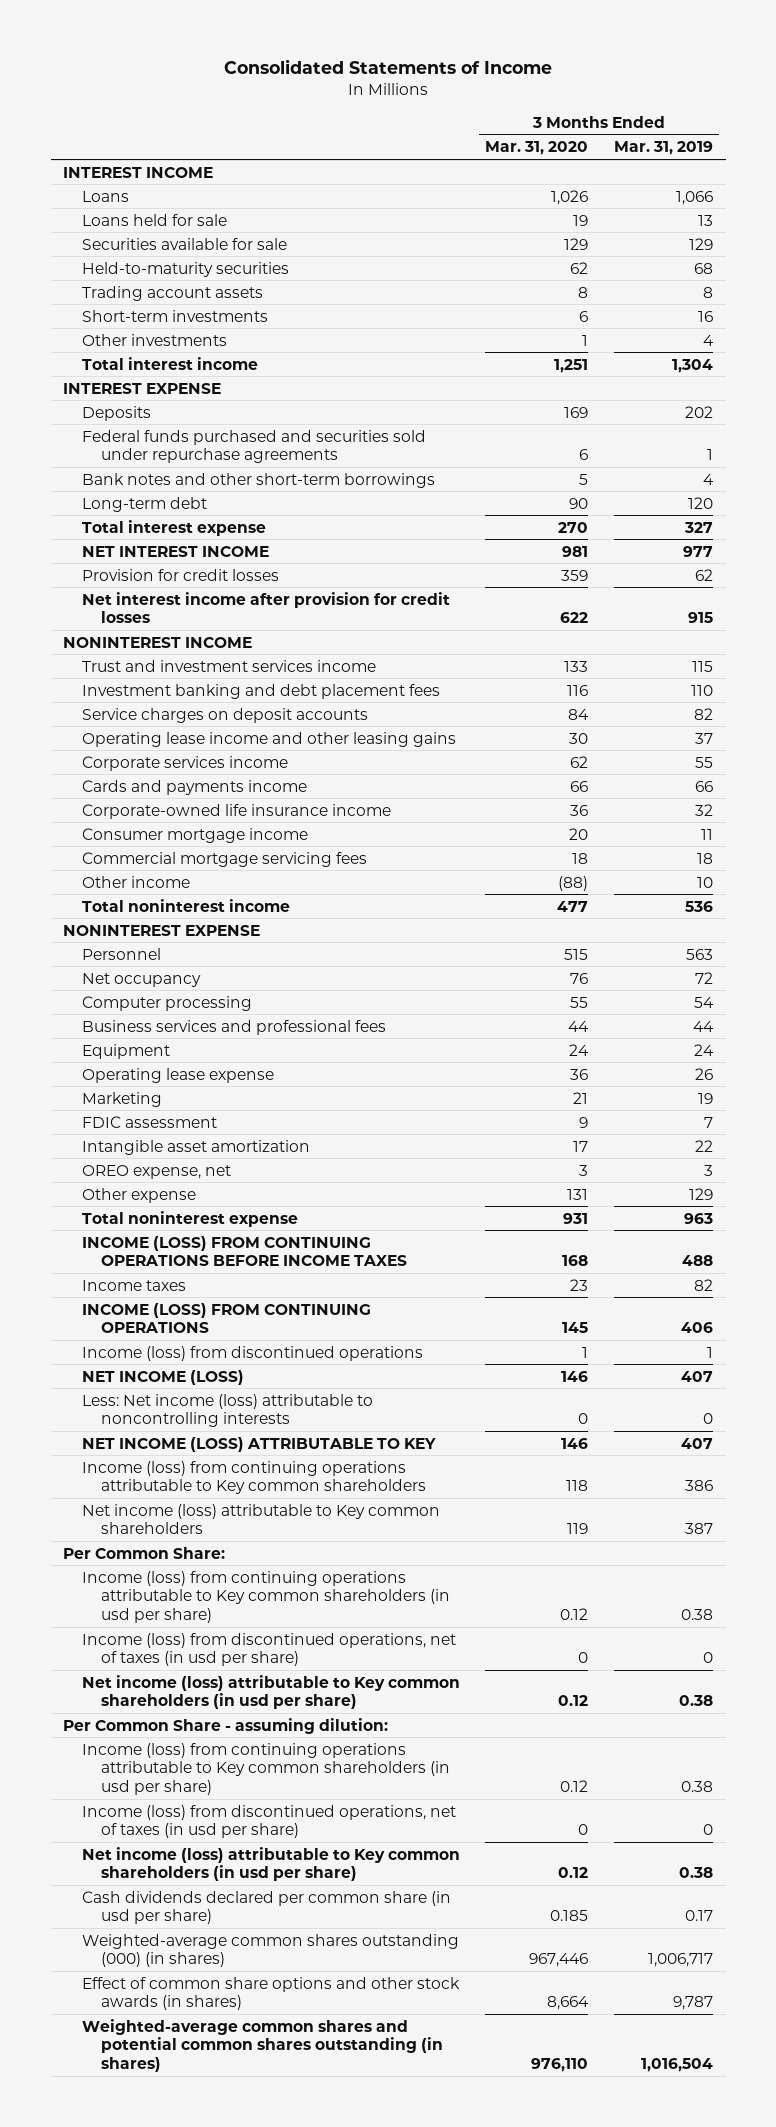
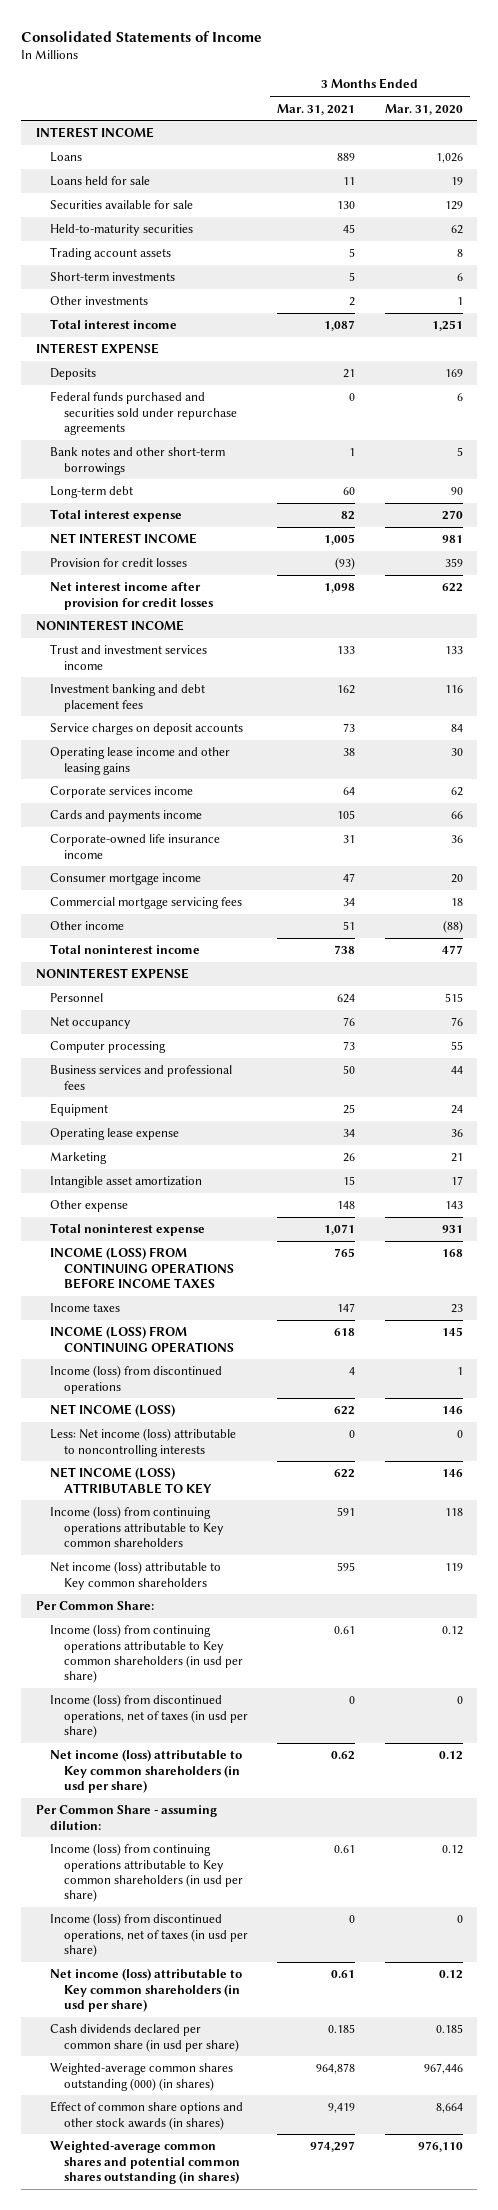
[613,141,713,156] Mar. 31, 2019 -> none
none -> [277,103,356,115] Mar. 31, 2021
[81,1115,217,1128] FDIC assessment -> none
[81,1164,231,1179] OREO expense, net -> none
[567,1188,589,1200] 131 -> [444,1201,463,1210] 143

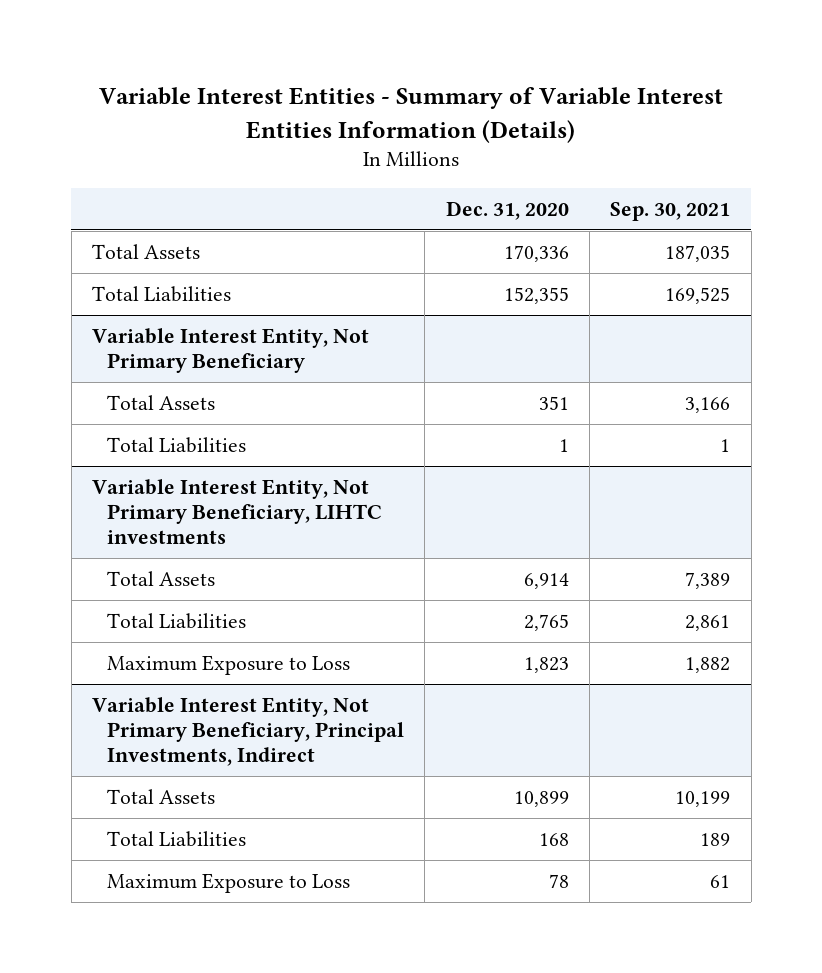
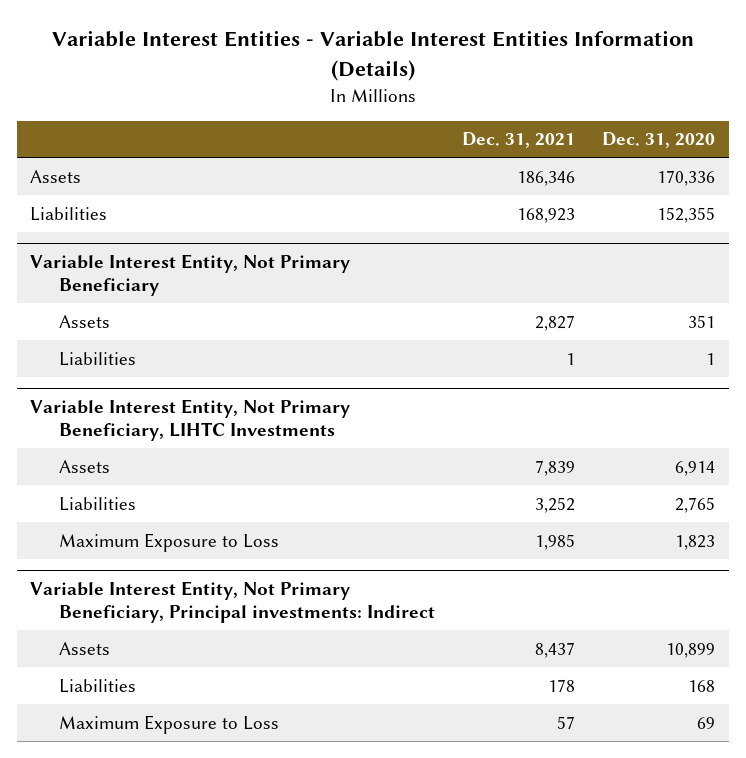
[99,87,724,143] Variable Interest Entities - Summary of Variable Interest Entities Information (Details) -> [51,30,694,81] Variable Interest Entities - Variable Interest Entities Information (Details)
[610,201,731,221] Sep. 30, 2021 -> none
none -> [461,132,575,149] Dec. 31, 2021
[92,243,201,259] Total Assets -> [30,169,82,183] Assets
[92,285,232,302] Total Liabilities -> [30,206,108,221] Liabilities
[107,394,216,410] Total Assets -> [58,314,110,328] Assets
[107,436,247,453] Total Liabilities -> [58,351,136,366] Liabilities
[92,478,383,544] Variable Interest Entity, Not Primary Beneficiary, LIHTC investments -> [30,398,351,441] Variable Interest Entity, Not Primary Beneficiary, LIHTC Investments
[107,570,216,586] Total Assets -> [58,459,110,473] Assets
[107,612,247,629] Total Liabilities -> [58,496,136,511] Liabilities
[92,696,405,766] Variable Interest Entity, Not Primary Beneficiary, Principal Investments, Indirect -> [30,580,435,623] Variable Interest Entity, Not Primary Beneficiary, Principal investments: Indirect
[107,788,216,804] Total Assets -> [58,641,110,655] Assets
[107,830,247,847] Total Liabilities -> [58,678,136,693] Liabilities
[548,873,569,888] 78 -> [697,716,716,729] 69

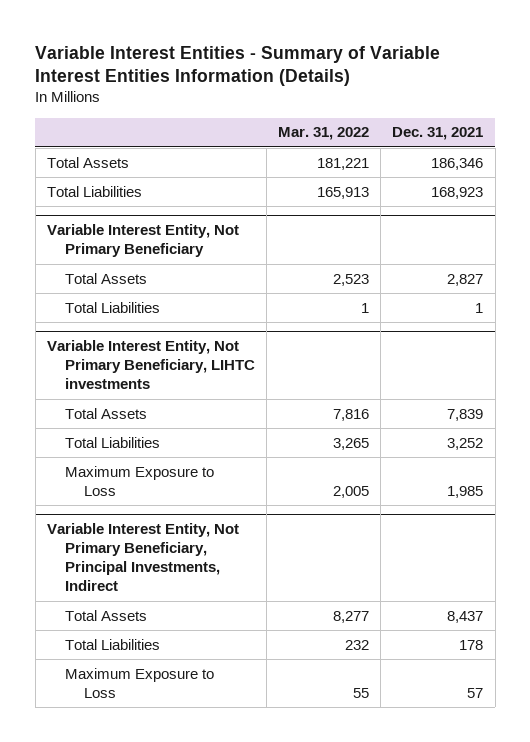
[51,30,694,81] Variable Interest Entities - Variable Interest Entities Information (Details) -> [35,45,441,86] Variable Interest Entities - Summary of Variable Interest Entities Information (Details)
[602,132,716,149] Dec. 31, 2020 -> none
none -> [278,127,370,141] Mar. 31, 2022
[30,169,82,183] Assets -> [46,156,129,168] Total Assets
[30,206,108,221] Liabilities -> [46,185,142,197] Total Liabilities
[58,314,110,328] Assets -> [65,272,148,284] Total Assets
[58,351,136,366] Liabilities -> [65,301,161,313] Total Liabilities
[30,398,351,441] Variable Interest Entity, Not Primary Beneficiary, LIHTC Investments -> [46,340,256,390] Variable Interest Entity, Not Primary Beneficiary, LIHTC investments
[58,459,110,473] Assets -> [65,407,148,419] Total Assets
[58,496,136,511] Liabilities -> [65,436,161,448] Total Liabilities
[30,580,435,623] Variable Interest Entity, Not Primary Beneficiary, Principal investments: Indirect -> [46,523,239,592] Variable Interest Entity, Not Primary Beneficiary, Principal Investments, Indirect
[58,641,110,655] Assets -> [65,609,148,621] Total Assets
[58,678,136,693] Liabilities -> [65,638,161,650] Total Liabilities

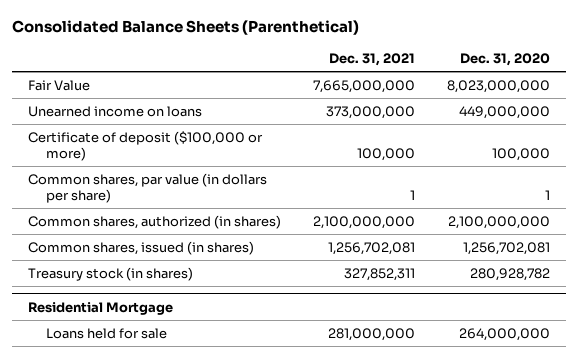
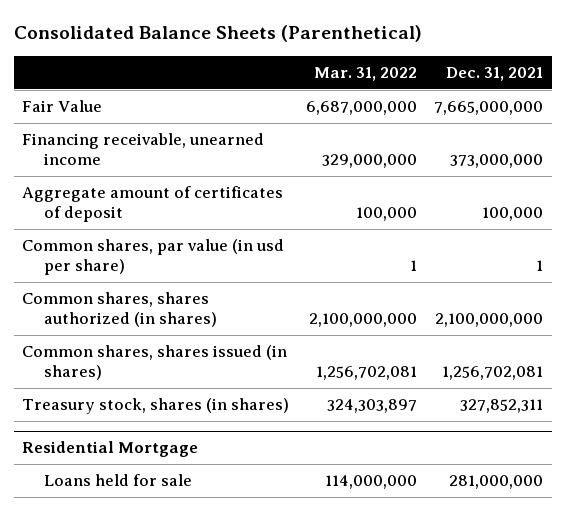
[459,52,550,66] Dec. 31, 2020 -> none
none -> [314,66,418,81] Mar. 31, 2022
[27,105,202,117] Unearned income on loans -> [22,133,265,166] Financing receivable, unearned income
[27,130,263,161] Certificate of deposit ($100,000 or more) -> [22,186,284,223] Aggregate amount of certificates of deposit
[27,172,267,203] Common shares, par value (in dollars per share) -> [22,239,285,276] Common shares, par value (in usd per share)
[27,214,281,229] Common shares, authorized (in shares) -> [22,292,217,328] Common shares, shares authorized (in shares)
[27,240,254,255] Common shares, issued (in shares) -> [22,345,288,381] Common shares, shares issued (in shares)
[27,266,193,281] Treasury stock (in shares) -> [22,398,290,415] Treasury stock, shares (in shares)

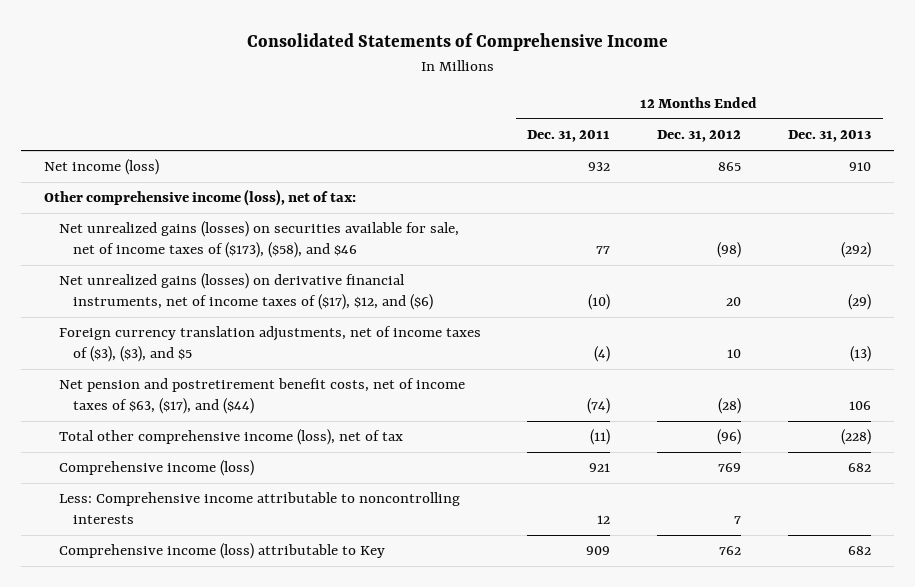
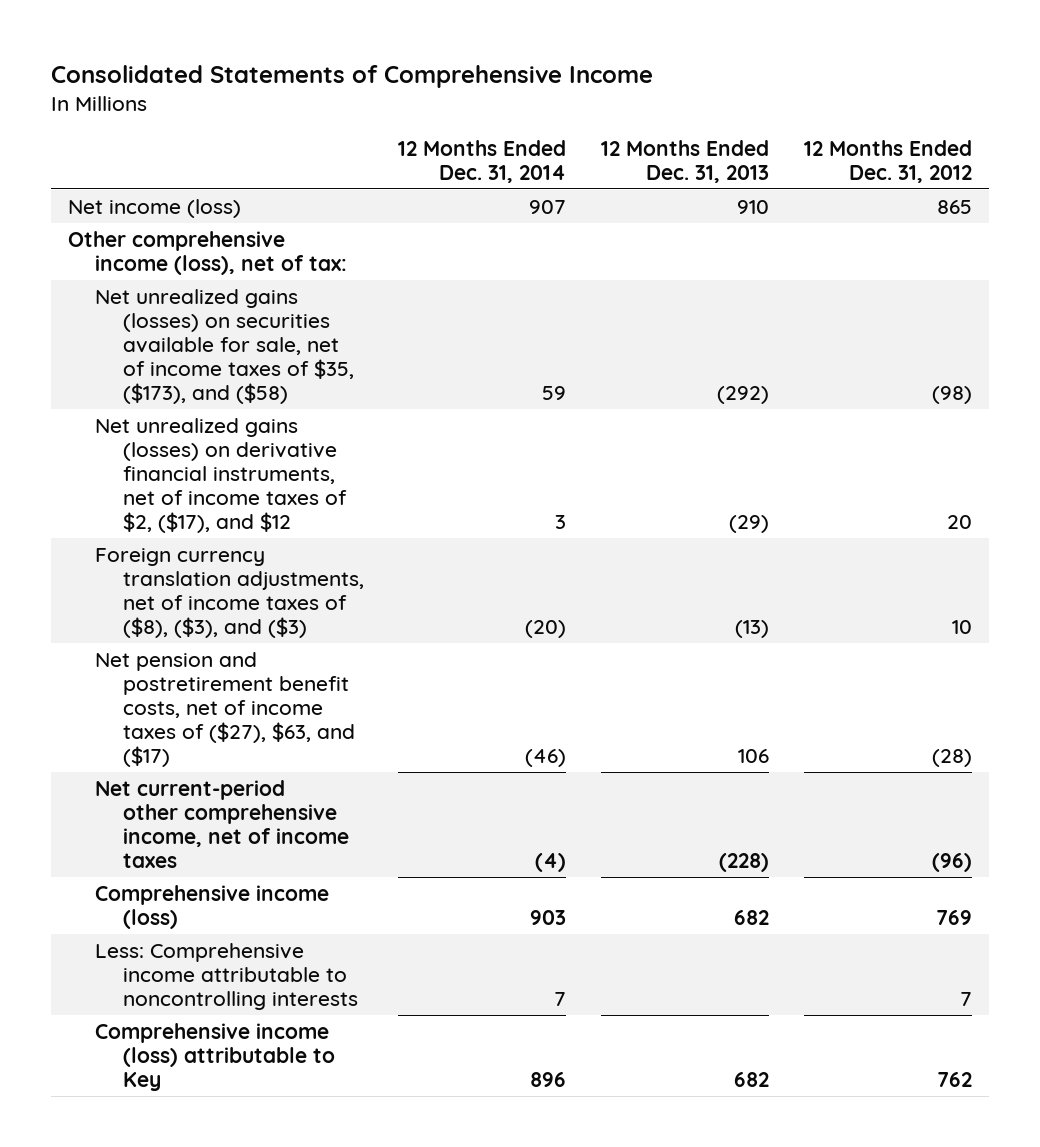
[527,130,611,143] Dec. 31, 2011 -> none
none -> [398,139,567,183] 12 Months Ended Dec. 31, 2014
[58,221,459,259] Net unrealized gains (losses) on securities available for sale, net of income taxes of ($173), ($58), and $46 -> [95,288,354,404] Net unrealized gains (losses) on securities available for sale, net of income taxes of $35, ($173), and ($58)
[58,273,433,311] Net unrealized gains (losses) on derivative financial instruments, net of income taxes of ($17), $12, and ($6) -> [95,417,347,533] Net unrealized gains (losses) on derivative financial instruments, net of income taxes of $2, ($17), and $12
[58,326,481,363] Foreign currency translation adjustments, net of income taxes of ($3), ($3), and $5 -> [95,547,364,638] Foreign currency translation adjustments, net of income taxes of ($8), ($3), and ($3)
[58,378,465,415] Net pension and postretirement benefit costs, net of income taxes of $63, ($17), and ($44) -> [95,651,355,767] Net pension and postretirement benefit costs, net of income taxes of ($27), $63, and ($17)
[58,429,403,446] Total other comprehensive income (loss), net of tax -> [95,779,349,868] Net current-period other comprehensive income, net of income taxes

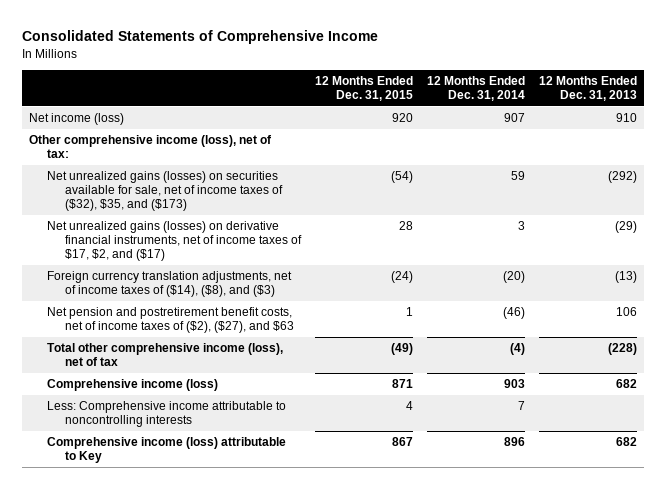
[803,139,972,183] 12 Months Ended Dec. 31, 2012 -> none
none -> [314,76,413,102] 12 Months Ended Dec. 31, 2015
[95,288,354,404] Net unrealized gains (losses) on securities available for sale, net of income taxes of $35, ($173), and ($58) -> [47,171,283,212] Net unrealized gains (losses) on securities available for sale, net of income taxes of ($32), $35, and ($173)
[95,417,347,533] Net unrealized gains (losses) on derivative financial instruments, net of income taxes of $2, ($17), and $12 -> [47,221,302,262] Net unrealized gains (losses) on derivative financial instruments, net of income taxes of $17, $2, and ($17)
[95,547,364,638] Foreign currency translation adjustments, net of income taxes of ($8), ($3), and ($3) -> [47,271,293,298] Foreign currency translation adjustments, net of income taxes of ($14), ($8), and ($3)
[95,651,355,767] Net pension and postretirement benefit costs, net of income taxes of ($27), $63, and ($17) -> [47,307,294,334] Net pension and postretirement benefit costs, net of income taxes of ($2), ($27), and $63
[95,779,349,868] Net current-period other comprehensive income, net of income taxes -> [47,343,284,367] Total other comprehensive income (loss), net of tax

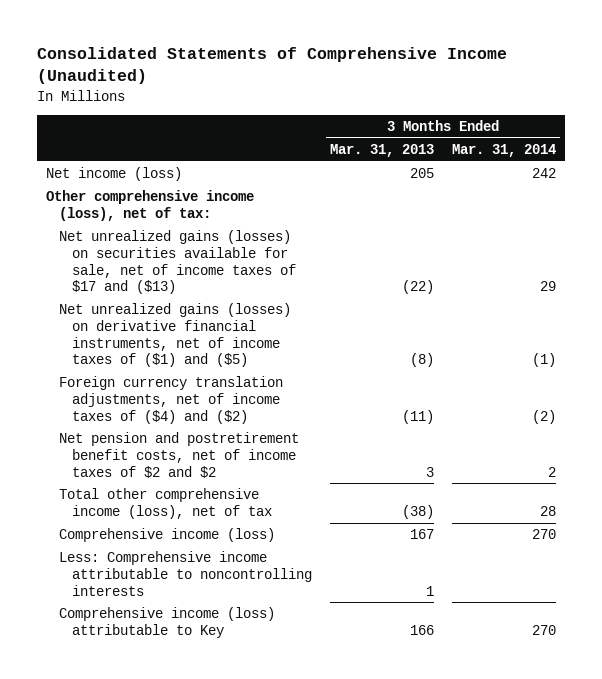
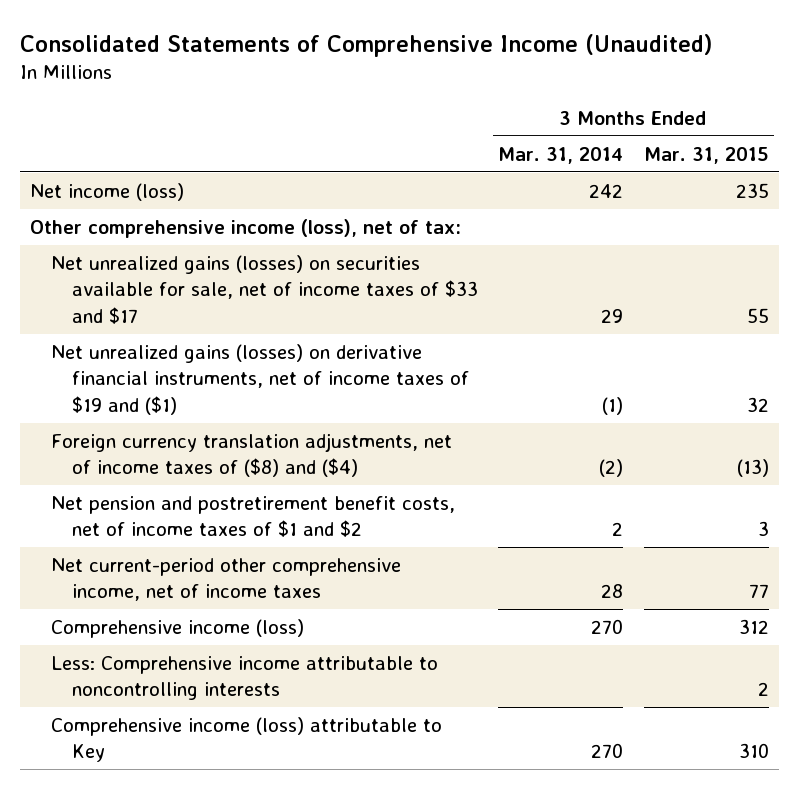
[330,143,435,157] Mar. 31, 2013 -> none
none -> [643,146,769,164] Mar. 31, 2015
[59,230,297,295] Net unrealized gains (losses) on securities available for sale, net of income taxes of $17 and ($13) -> [50,254,478,324] Net unrealized gains (losses) on securities available for sale, net of income taxes of $33 and $17
[59,303,292,368] Net unrealized gains (losses) on derivative financial instruments, net of income taxes of ($1) and ($5) -> [50,343,469,415] Net unrealized gains (losses) on derivative financial instruments, net of income taxes of $19 and ($1)
[59,376,284,424] Foreign currency translation adjustments, net of income taxes of ($4) and ($2) -> [50,432,452,478] Foreign currency translation adjustments, net of income taxes of ($8) and ($4)
[59,432,300,478] Net pension and postretirement benefit costs, net of income taxes of $2 and $2 -> [50,495,455,538] Net pension and postretirement benefit costs, net of income taxes of $1 and $2
[59,488,273,519] Total other comprehensive income (loss), net of tax -> [50,557,401,602] Net current-period other comprehensive income, net of income taxes

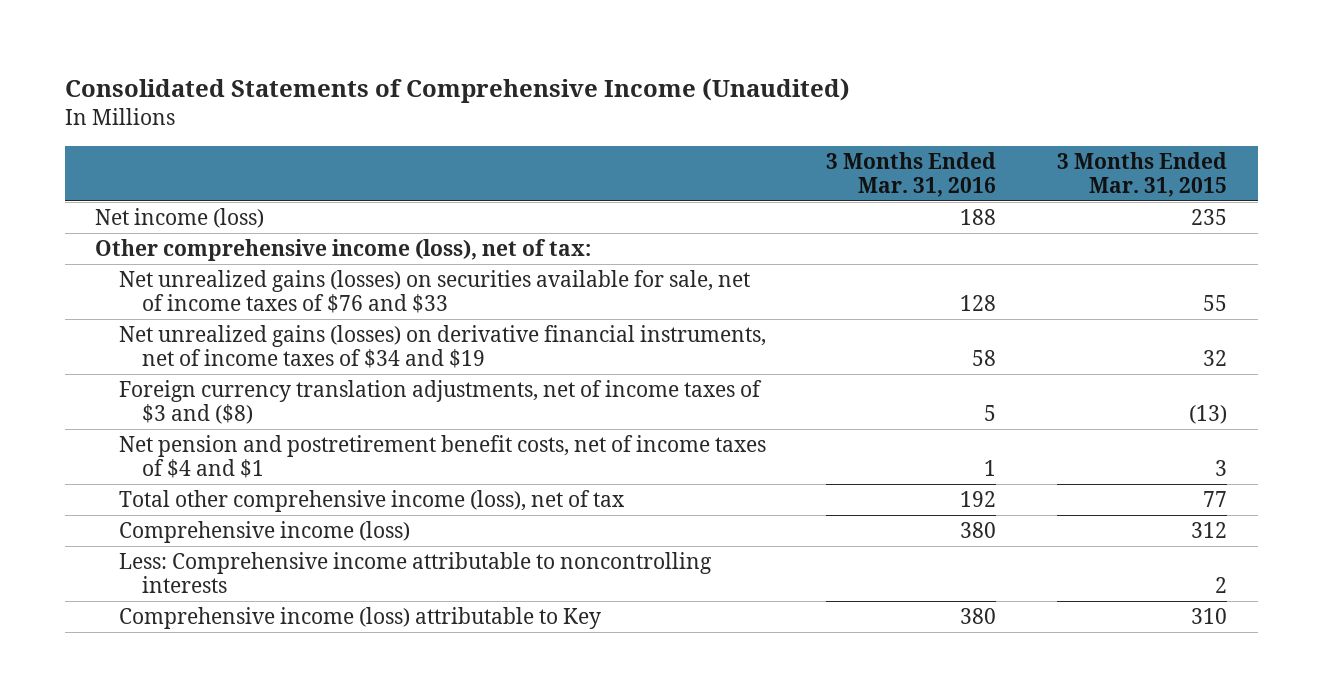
[498,146,624,164] Mar. 31, 2014 -> none
none -> [826,151,997,197] 3 Months Ended Mar. 31, 2016
[50,254,478,324] Net unrealized gains (losses) on securities available for sale, net of income taxes of $33 and $17 -> [118,269,750,314] Net unrealized gains (losses) on securities available for sale, net of income taxes of $76 and $33
[50,343,469,415] Net unrealized gains (losses) on derivative financial instruments, net of income taxes of $19 and ($1) -> [118,324,766,369] Net unrealized gains (losses) on derivative financial instruments, net of income taxes of $34 and $19
[50,432,452,478] Foreign currency translation adjustments, net of income taxes of ($8) and ($4) -> [118,379,762,425] Foreign currency translation adjustments, net of income taxes of $3 and ($8)
[50,495,455,538] Net pension and postretirement benefit costs, net of income taxes of $1 and $2 -> [118,434,766,479] Net pension and postretirement benefit costs, net of income taxes of $4 and $1
[50,557,401,602] Net current-period other comprehensive income, net of income taxes -> [118,489,625,512] Total other comprehensive income (loss), net of tax

